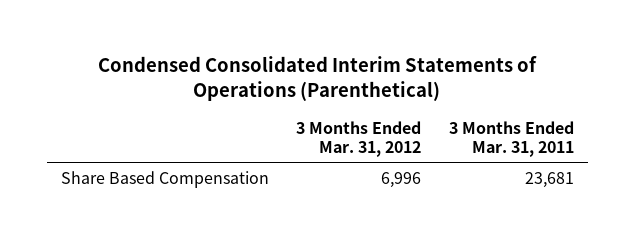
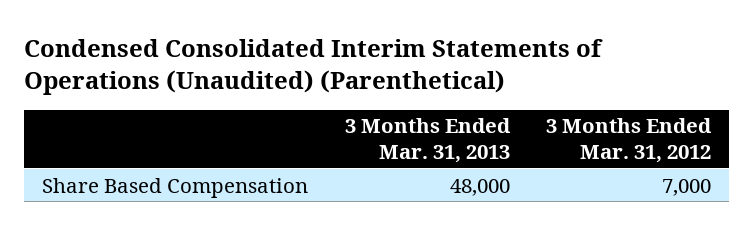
[98,55,538,101] Condensed Consolidated Interim Statements of Operations (Parenthetical) -> [24,38,604,95] Condensed Consolidated Interim Statements of Operations (Unaudited) (Parenthetical)
[449,120,575,158] 3 Months Ended Mar. 31, 2011 -> none
none -> [344,118,511,164] 3 Months Ended Mar. 31, 2013
[381,171,422,188] 6,996 -> [661,178,711,196] 7,000

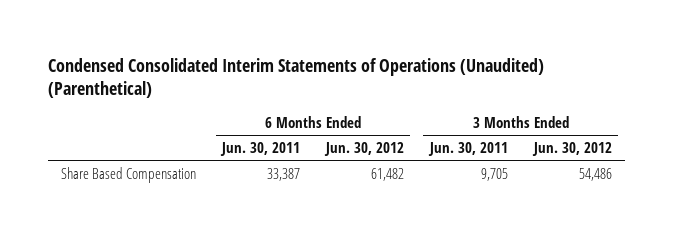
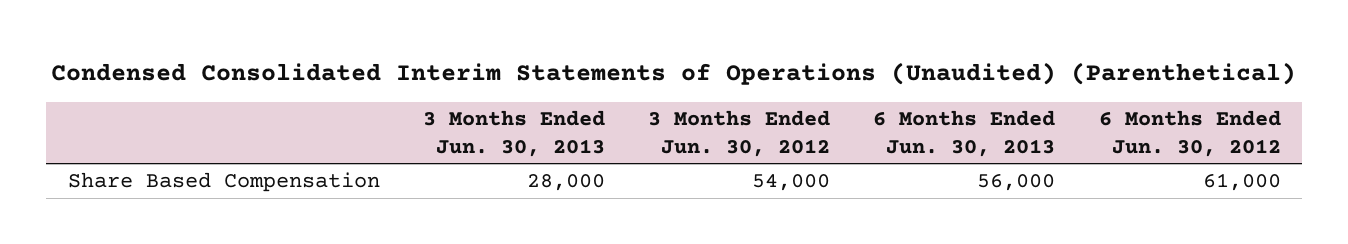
[220,142,301,157] Jun. 30, 2011 -> none
[427,142,508,157] Jun. 30, 2011 -> none
none -> [423,110,606,157] 3 Months Ended Jun. 30, 2013
none -> [873,110,1056,157] 6 Months Ended Jun. 30, 2013
[371,167,405,181] 61,482 -> [1202,173,1281,192] 61,000
[578,167,612,181] 54,486 -> [752,174,831,192] 54,000

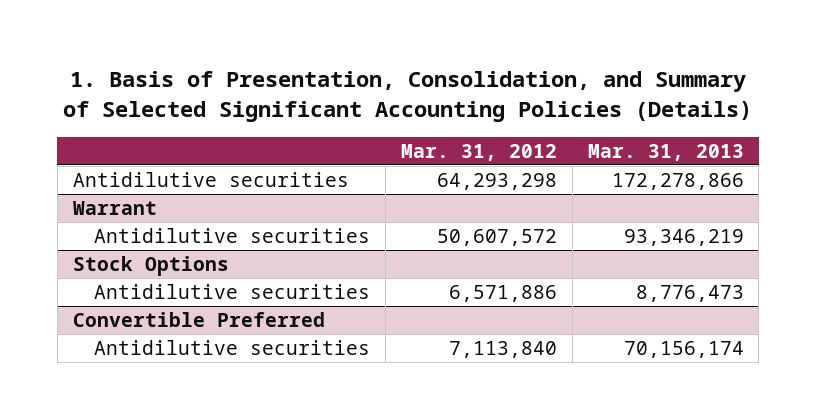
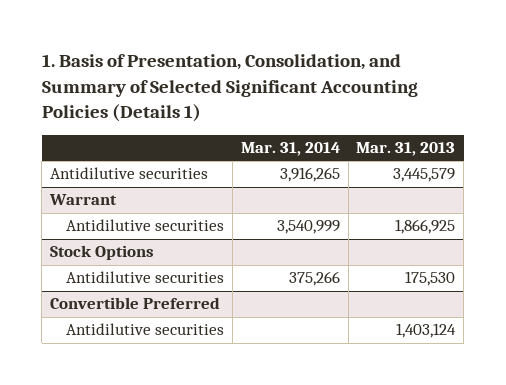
[63,71,753,123] 1. Basis of Presentation, Consolidation, and Summary of Selected Significant Accounting Policies (Details) -> [41,54,418,123] 1. Basis of Presentation, Consolidation, and Summary of Selected Significant Accounting Policies (Details 1)
[400,143,557,161] Mar. 31, 2012 -> none
none -> [240,141,340,156] Mar. 31, 2014
[611,173,744,191] 172,278,866 -> [393,168,456,183] 3,445,579
[623,229,744,247] 93,346,219 -> [395,219,456,235] 1,866,925
[635,285,744,303] 8,776,473 -> [405,271,456,287] 175,530
[623,341,744,359] 70,156,174 -> [396,323,457,339] 1,403,124

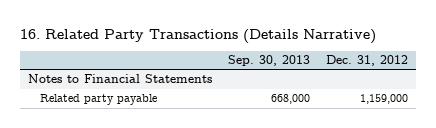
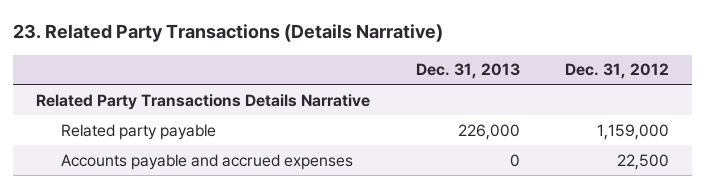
[19,28,376,44] 16. Related Party Transactions (Details Narrative) -> [13,24,444,43] 23. Related Party Transactions (Details Narrative)
[228,55,311,67] Sep. 30, 2013 -> none
none -> [415,63,520,80] Dec. 31, 2013
[27,74,212,84] Notes to Financial Statements -> none
none -> [36,93,371,110] Related Party Transactions Details Narrative
none -> [60,153,353,170] Accounts payable and accrued expenses

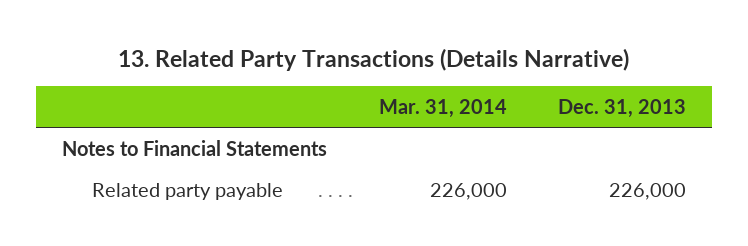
[13,24,444,43] 23. Related Party Transactions (Details Narrative) -> [118,47,630,71] 13. Related Party Transactions (Details Narrative)
[565,63,670,80] Dec. 31, 2012 -> none
none -> [378,98,507,118] Mar. 31, 2014
[36,93,371,110] Related Party Transactions Details Narrative -> none
none -> [61,139,327,156] Notes to Financial Statements
[60,153,353,170] Accounts payable and accrued expenses -> none

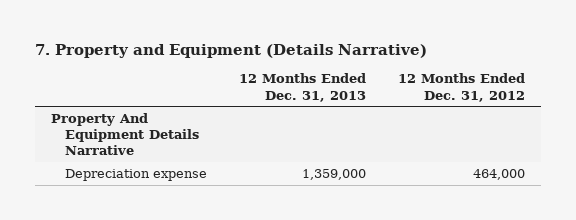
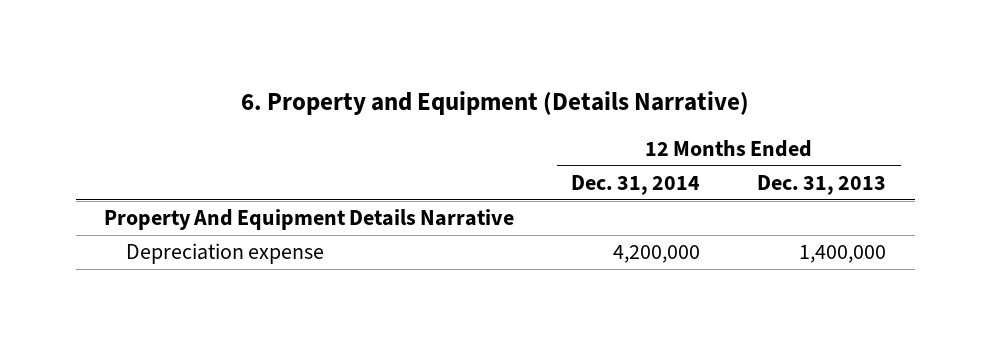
[35,43,428,58] 7. Property and Equipment (Details Narrative) -> [241,90,750,115] 6. Property and Equipment (Details Narrative)
[397,73,525,102] 12 Months Ended Dec. 31, 2012 -> none
none -> [571,174,701,195] Dec. 31, 2014
[302,168,367,180] 1,359,000 -> [799,245,887,264] 1,400,000

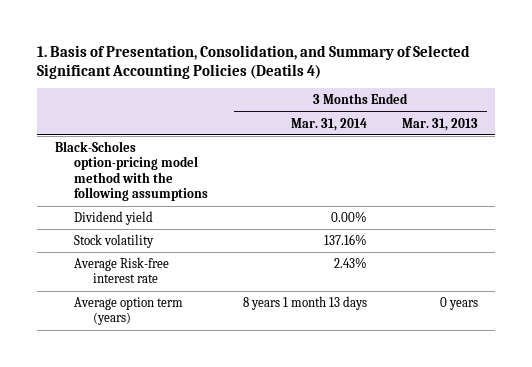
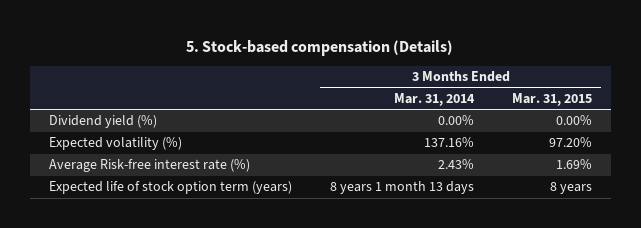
[37,44,471,79] 1. Basis of Presentation, Consolidation, and Summary of Selected Significant Accounting Policies (Deatils 4) -> [186,39,454,56] 5. Stock-based compensation (Details)
[401,117,478,131] Mar. 31, 2013 -> none
none -> [511,93,592,107] Mar. 31, 2015
[54,140,208,202] Black-Scholes option-pricing model method with the following assumptions -> none
[73,210,153,225] Dividend yield -> [49,115,158,129] Dividend yield (%)
[73,233,154,248] Stock volatility -> [49,137,183,151] Expected volatility (%)
[73,256,169,284] Average Risk-free interest rate -> [49,159,251,173] Average Risk-free interest rate (%)
[73,296,183,326] Average option term (years) -> [49,181,293,195] Expected life of stock option term (years)

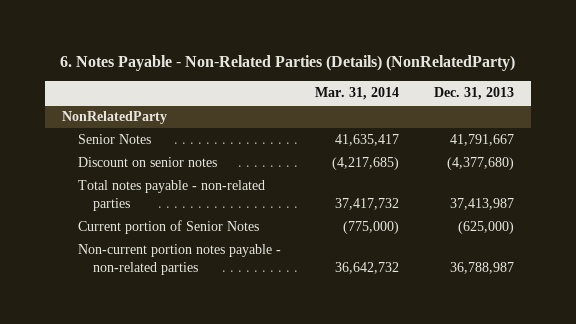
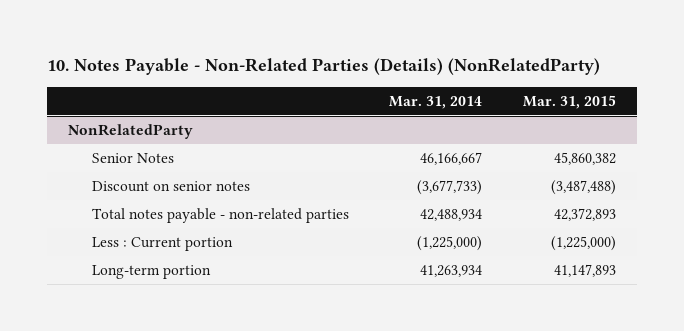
[60,54,516,71] 6. Notes Payable - Non-Related Parties (Details) (NonRelatedParty) -> [47,58,601,76] 10. Notes Payable - Non-Related Parties (Details) (NonRelatedParty)
[434,86,515,100] Dec. 31, 2013 -> none
none -> [523,94,617,109] Mar. 31, 2015
[77,244,281,276] Non-current portion notes payable - non-related parties -> none
[335,134,400,147] 41,635,417 -> [420,151,483,165] 46,166,667
[332,157,400,171] (4,217,685) -> [417,179,483,195] (3,677,733)
[335,198,400,211] 37,417,732 -> [420,208,483,221] 42,488,934
[77,220,259,235] Current portion of Senior Notes -> [91,236,233,251] Less : Current portion
[343,221,400,235] (775,000) -> [417,235,483,251] (1,225,000)
none -> [91,264,211,279] Long-term portion

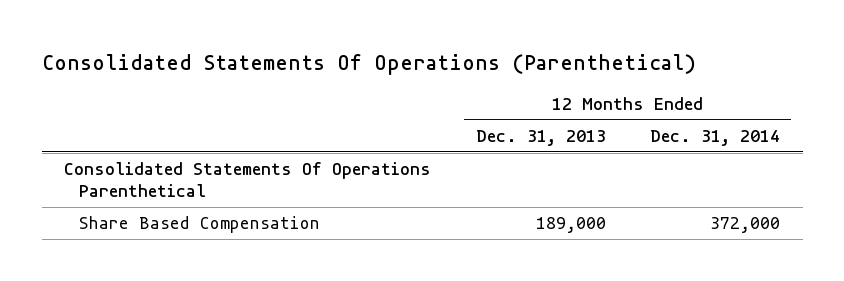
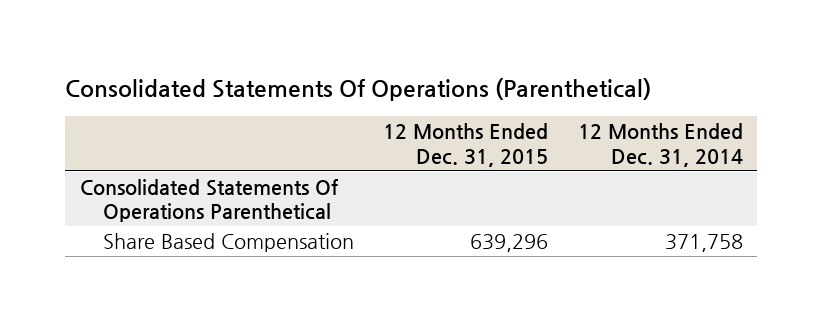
[475,130,606,147] Dec. 31, 2013 -> none
none -> [383,123,549,167] 12 Months Ended Dec. 31, 2015
[710,217,781,234] 372,000 -> [664,234,743,253] 371,758

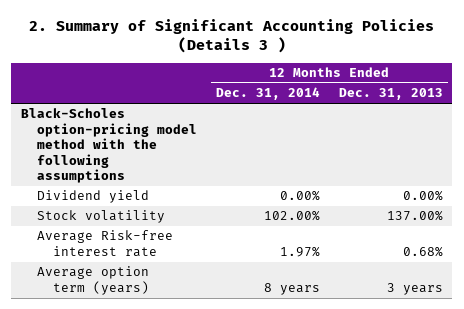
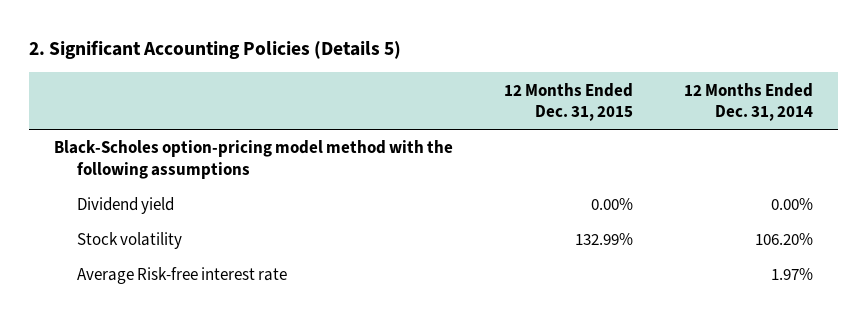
[28,18,434,54] 2. Summary of Significant Accounting Policies (Details 3 ) -> [28,40,401,60] 2. Significant Accounting Policies (Details 5)
[338,88,443,101] Dec. 31, 2013 -> none
none -> [503,82,633,122] 12 Months Ended Dec. 31, 2015
[263,210,320,222] 102.00% -> [754,233,813,246] 106.20%
[36,266,150,295] Average option term (years) -> none

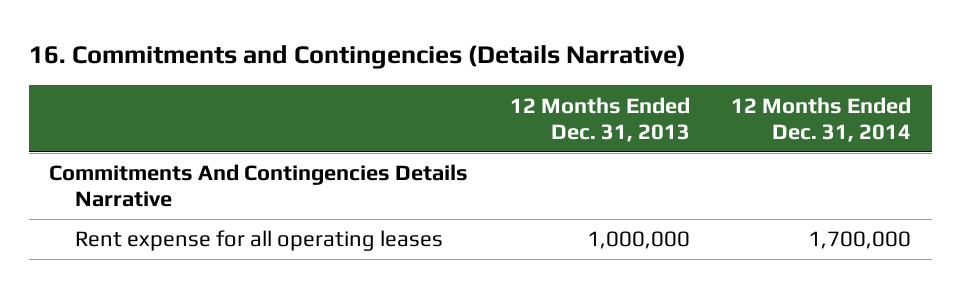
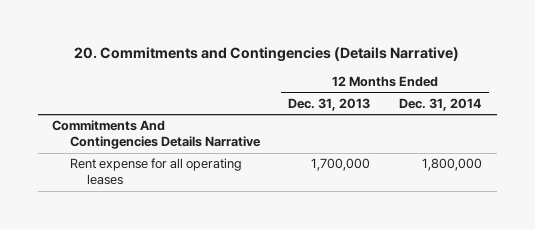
[28,45,686,70] 16. Commitments and Contingencies (Details Narrative) -> [74,46,460,62] 20. Commitments and Contingencies (Details Narrative)
[586,231,690,250] 1,000,000 -> [311,158,371,172] 1,700,000
[807,231,911,250] 1,700,000 -> [422,158,483,172] 1,800,000

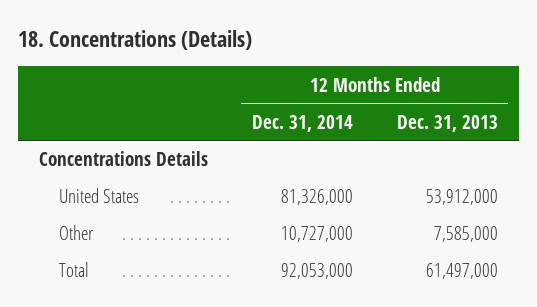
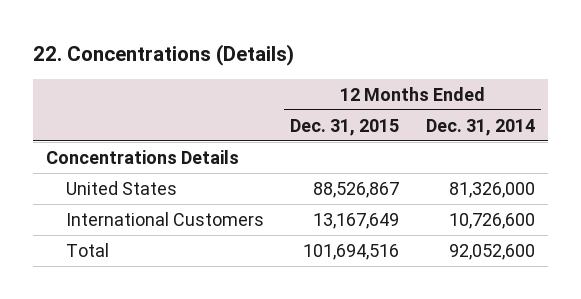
[17,30,252,51] 18. Concentrations (Details) -> [33,44,295,67] 22. Concentrations (Details)
[396,114,498,132] Dec. 31, 2013 -> none
none -> [290,118,400,136] Dec. 31, 2015
[59,225,95,241] Other -> none
none -> [66,211,265,226] International Customers
[280,263,353,280] 92,053,000 -> [448,243,535,260] 92,052,600

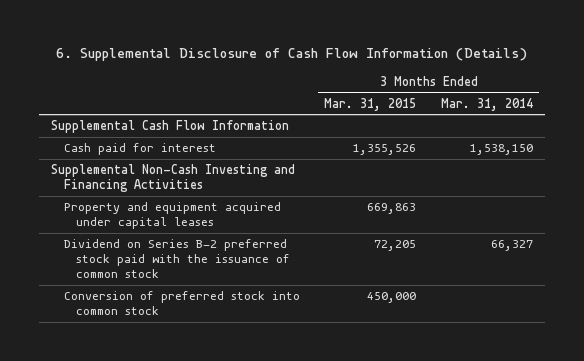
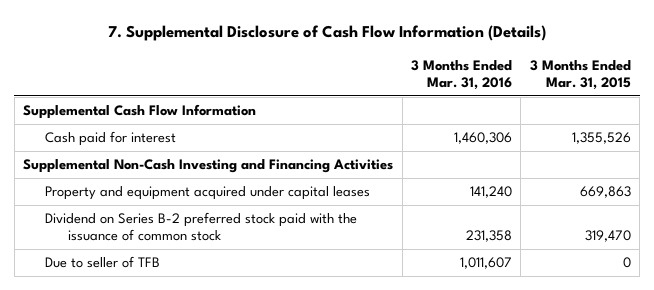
[56,48,528,62] 6. Supplemental Disclosure of Cash Flow Information (Details) -> [108,25,547,42] 7. Supplemental Disclosure of Cash Flow Information (Details)
[441,97,534,111] Mar. 31, 2014 -> none
none -> [411,59,513,91] 3 Months Ended Mar. 31, 2016
[63,291,300,316] Conversion of preferred stock into common stock -> none
[374,240,417,252] 72,205 -> [584,230,631,243] 319,470
none -> [45,256,161,269] Due to seller of TFB

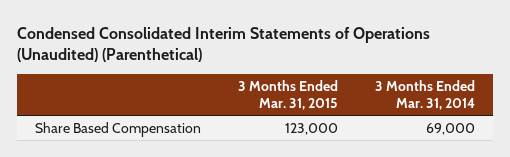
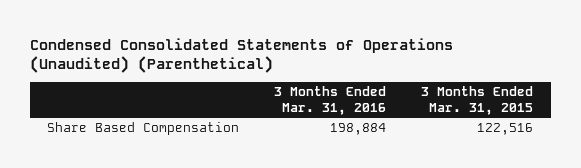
[16,26,430,63] Condensed Consolidated Interim Statements of Operations (Unaudited) (Parenthetical) -> [30,37,454,74] Condensed Consolidated Statements of Operations (Unaudited) (Parenthetical)
[374,79,475,111] 3 Months Ended Mar. 31, 2014 -> none
none -> [274,86,387,115] 3 Months Ended Mar. 31, 2016
[285,122,339,135] 123,000 -> [477,123,534,136] 122,516

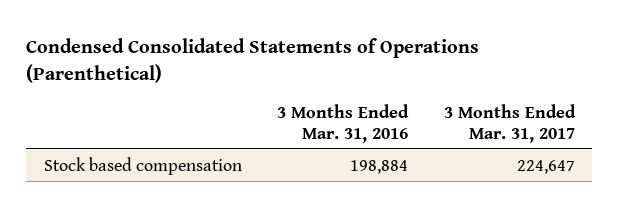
[30,37,454,74] Condensed Consolidated Statements of Operations (Unaudited) (Parenthetical) -> [25,37,479,83] Condensed Consolidated Statements of Operations (Parenthetical)
[421,86,534,115] 3 Months Ended Mar. 31, 2015 -> none
none -> [443,104,576,143] 3 Months Ended Mar. 31, 2017
[47,122,240,136] Share Based Compensation -> [43,157,242,176] Stock based compensation

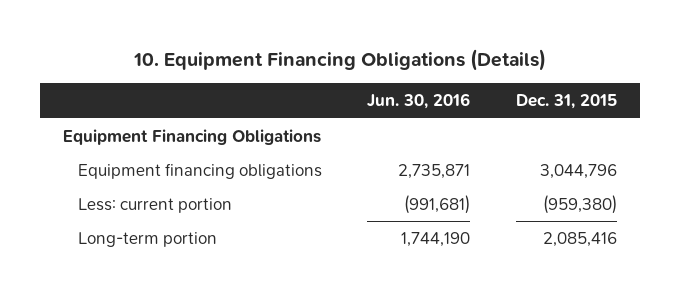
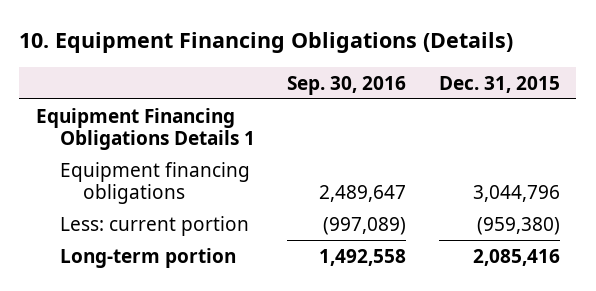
[367,93,471,110] Jun. 30, 2016 -> none
none -> [287,75,407,95] Sep. 30, 2016
[62,128,321,145] Equipment Financing Obligations -> [35,107,255,151] Equipment Financing Obligations Details 1

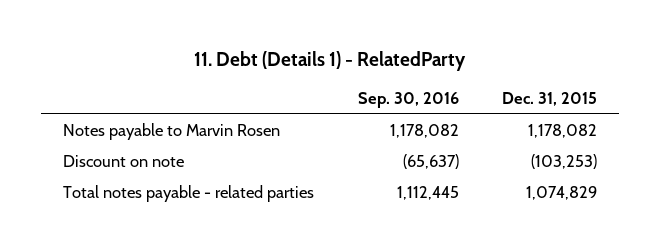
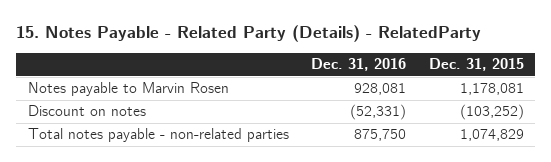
[194,51,467,72] 11. Debt (Details 1) - RelatedParty -> [16,25,482,43] 15. Notes Payable - Related Party (Details) - RelatedParty
[357,91,459,108] Sep. 30, 2016 -> none
none -> [311,58,407,72] Dec. 31, 2016
[528,124,598,139] 1,178,082 -> [459,83,524,96] 1,178,081
[62,155,184,168] Discount on note -> [27,105,146,117] Discount on notes
[531,154,598,170] (103,253) -> [459,104,524,121] (103,252)
[62,185,314,203] Total notes payable - related parties -> [27,128,289,143] Total notes payable - non-related parties

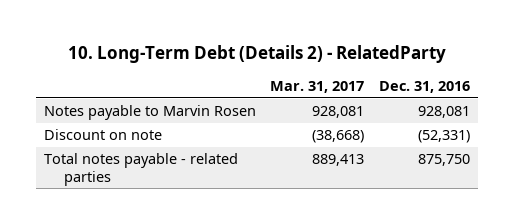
[16,25,482,43] 15. Notes Payable - Related Party (Details) - RelatedParty -> [67,44,446,63] 10. Long-Term Debt (Details 2) - RelatedParty
[428,58,524,72] Dec. 31, 2015 -> none
none -> [270,80,365,93] Mar. 31, 2017
[27,105,146,117] Discount on notes -> [43,129,162,141] Discount on note
[27,128,289,143] Total notes payable - non-related parties -> [43,153,238,186] Total notes payable - related parties

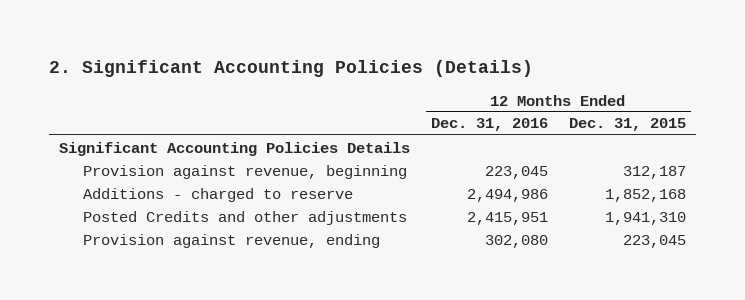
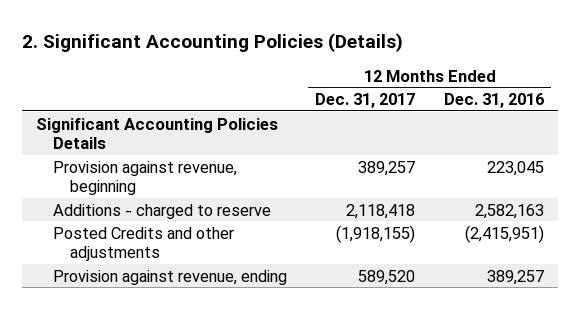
[568,118,686,132] Dec. 31, 2015 -> none
none -> [315,92,416,108] Dec. 31, 2017
[467,188,549,202] 2,494,986 -> [474,203,544,219] 2,582,163
[467,211,549,225] 2,415,951 -> [464,224,544,243] (2,415,951)
[485,234,549,248] 302,080 -> [486,269,544,285] 389,257

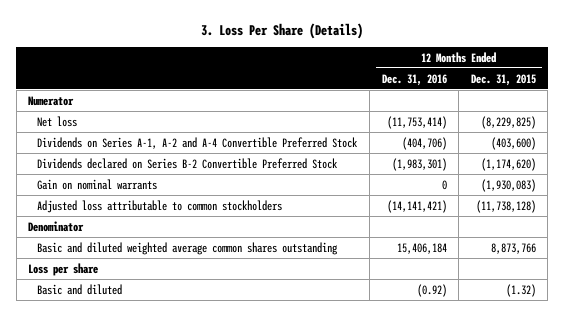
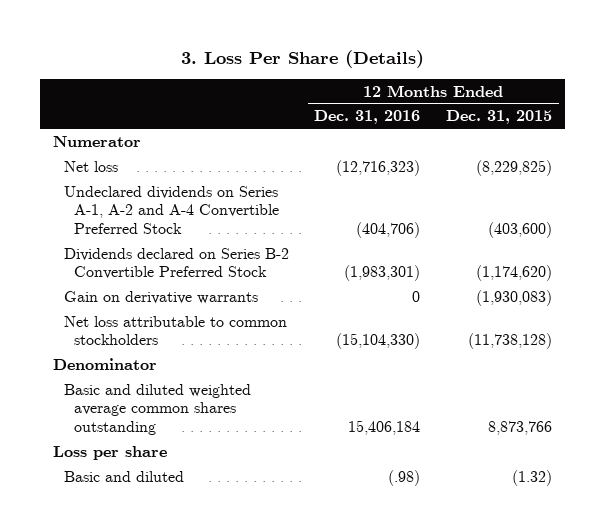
[386,115,447,129] (11,753,414) -> [336,159,421,176] (12,716,323)
[37,136,359,149] Dividends on Series A-1, A-2 and A-4 Convertible Preferred Stock -> [63,185,280,235] Undeclared dividends on Series A-1, A-2 and A-4 Convertible Preferred Stock
[37,178,158,190] Gain on nominal warrants -> [63,290,258,304] Gain on derivative warrants
[37,199,283,213] Adjusted loss attributable to common stockholders -> [63,315,287,346] Net loss attributable to common stockholders
[386,199,447,213] (14,141,421) -> [336,333,421,350] (15,104,330)
[416,283,447,297] (0.92) -> [388,469,421,486] (.98)

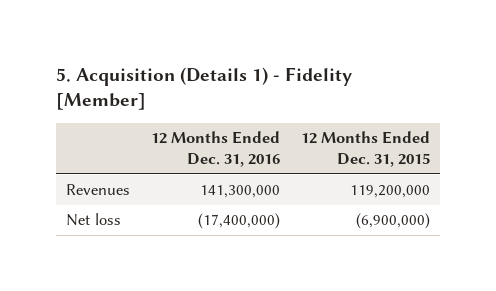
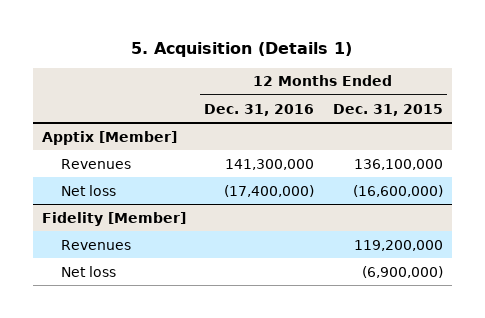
[55,67,352,111] 5. Acquisition (Details 1) - Fidelity [Member] -> [131,42,353,58] 5. Acquisition (Details 1)
none -> [42,130,178,145] Apptix [Member]
[349,185,430,199] 119,200,000 -> [353,158,443,170] 136,100,000
[355,213,430,230] (6,900,000) -> [352,184,443,197] (16,600,000)
none -> [42,211,187,226] Fidelity [Member]
none -> [61,239,132,250] Revenues
none -> [61,265,117,277] Net loss

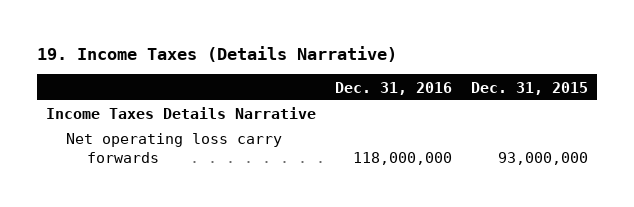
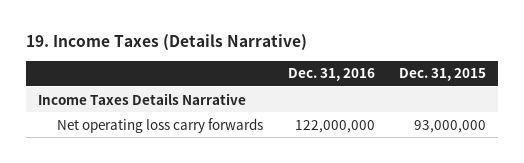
[352,152,452,166] 118,000,000 -> [294,119,375,133] 122,000,000

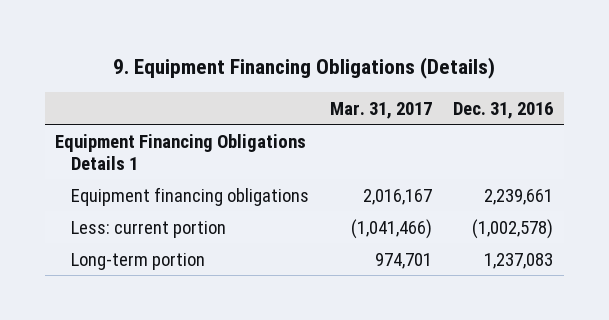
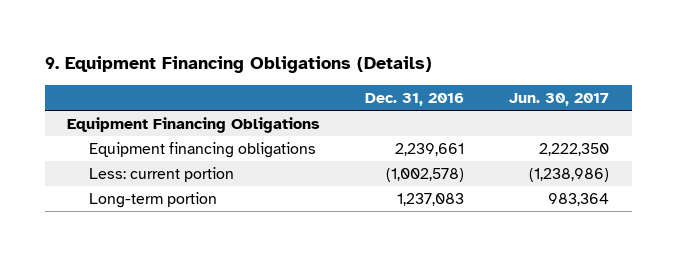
[330,101,433,119] Mar. 31, 2017 -> none
none -> [509,93,610,107] Jun. 30, 2017
[55,133,307,170] Equipment Financing Obligations Details 1 -> [67,117,321,134] Equipment Financing Obligations

